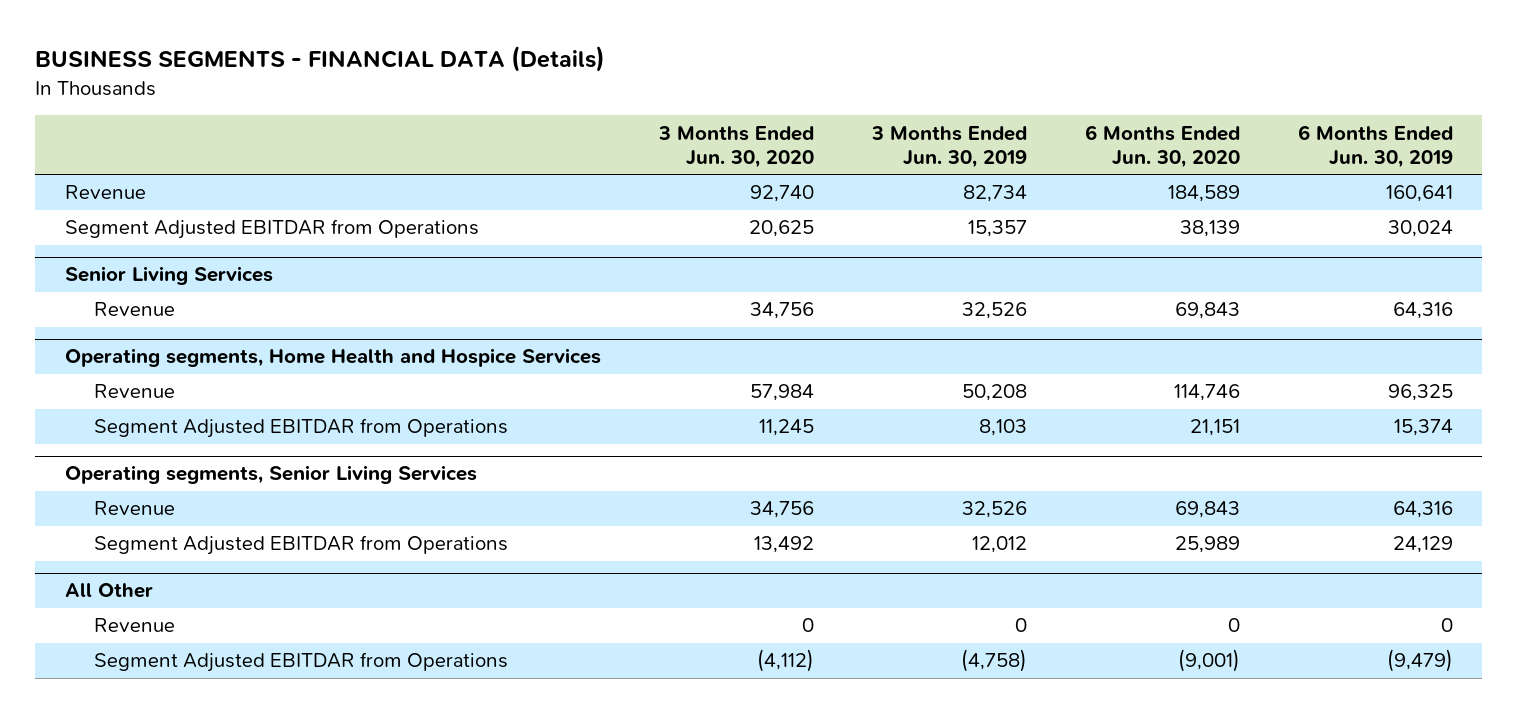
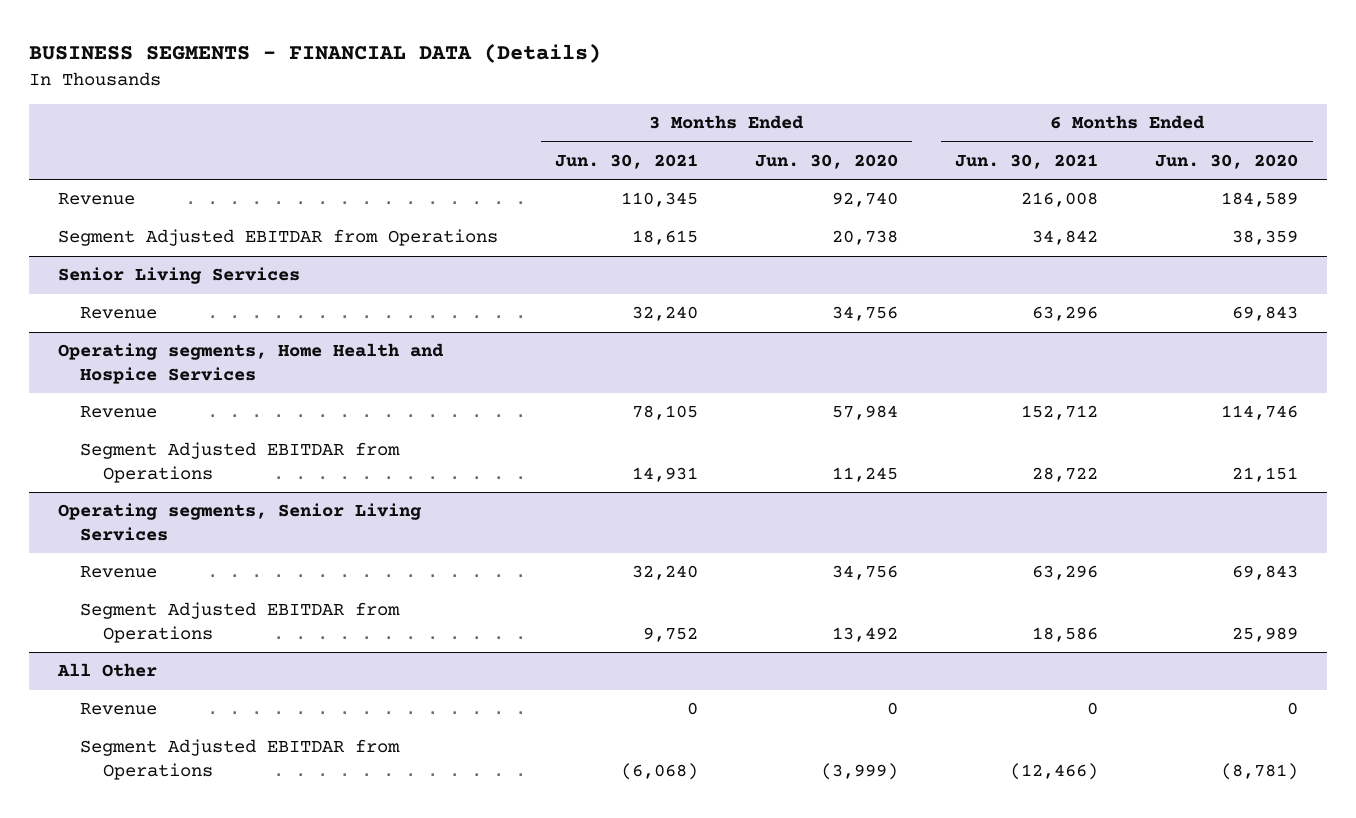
[870,125,1027,169] 3 Months Ended Jun. 30, 2019 -> none
[1298,124,1454,169] 6 Months Ended Jun. 30, 2019 -> none
none -> [554,154,698,170] Jun. 30, 2021
none -> [955,154,1099,170] Jun. 30, 2021
[748,220,814,238] 20,625 -> [832,230,899,246] 20,738
[1180,220,1241,238] 38,139 -> [1232,230,1299,246] 38,359
[756,649,814,673] (4,112) -> [821,763,899,781] (3,999)
[1178,649,1241,673] (9,001) -> [1221,763,1299,781] (8,781)

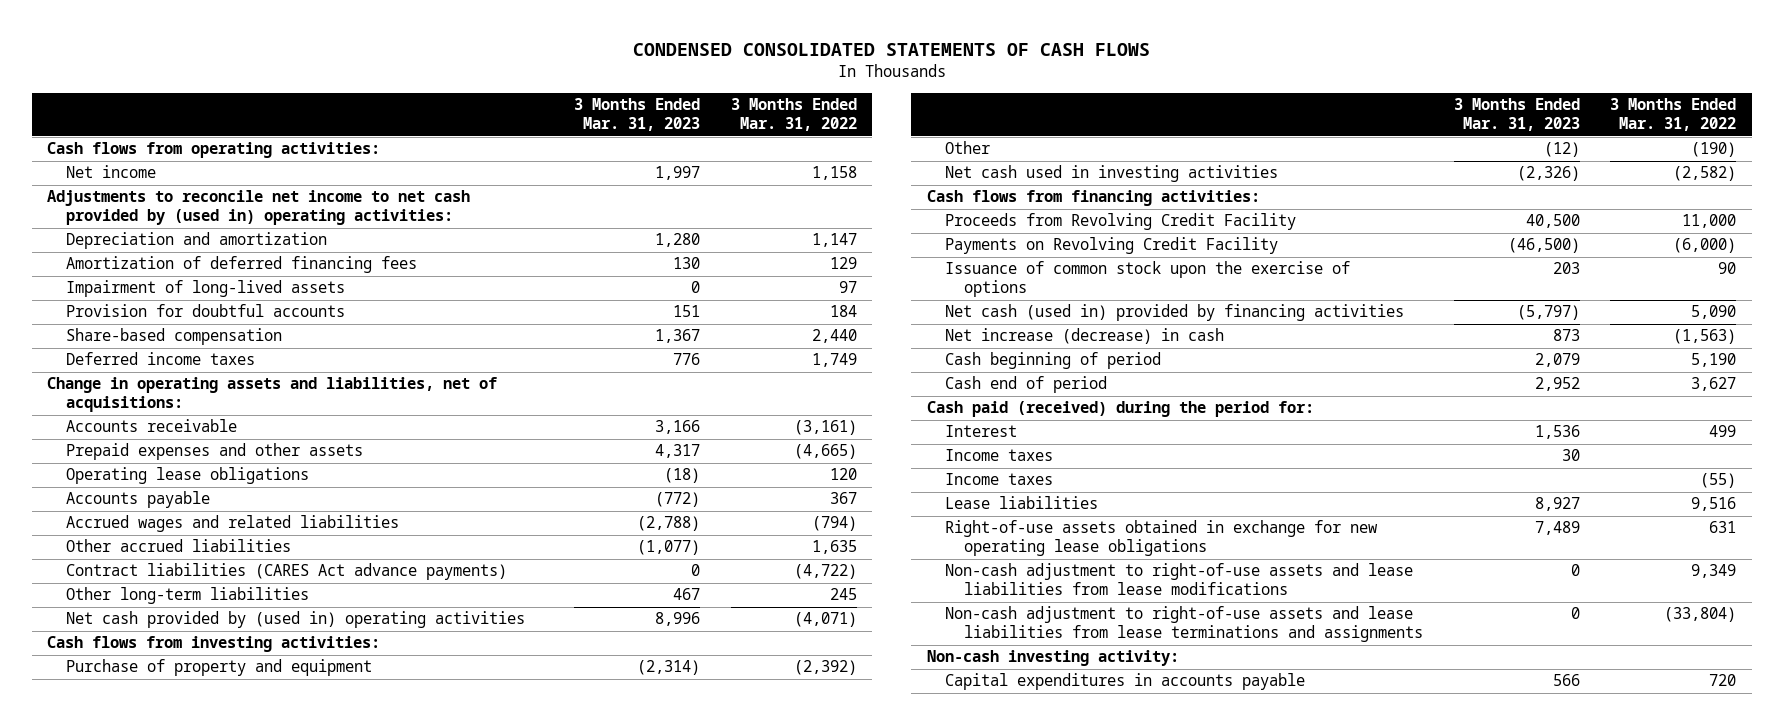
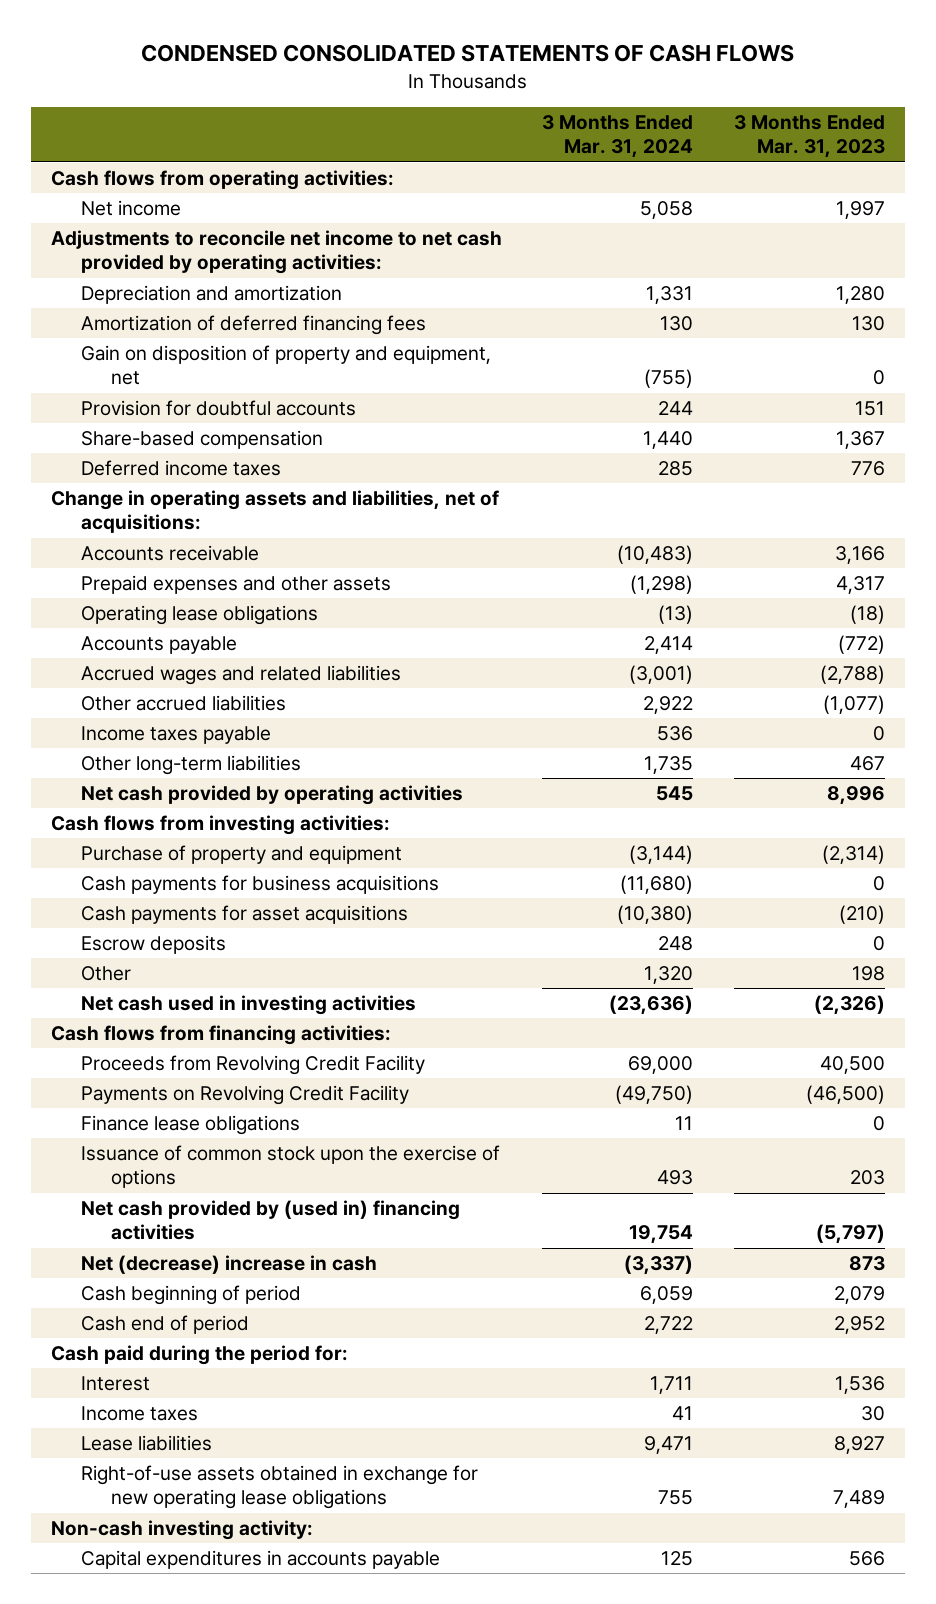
[730,98,857,132] 3 Months Ended Mar. 31, 2022 -> none
none -> [542,115,694,159] 3 Months Ended Mar. 31, 2024
[47,190,471,226] Adjustments to reconcile net income to net cash provided by (used in) operating activities: -> [51,230,503,275] Adjustments to reconcile net income to net cash provided by operating activities:
[66,280,346,298] Impairment of long-lived assets -> none
none -> [81,345,492,386] Gain on disposition of property and equipment, net
[66,563,508,581] Contract liabilities (CARES Act advance payments) -> none
none -> [81,726,272,745] Income taxes payable
[66,611,526,629] Net cash provided by (used in) operating activities -> [81,785,464,806] Net cash provided by operating activities
none -> [81,875,440,895] Cash payments for business acquisitions
none -> [81,905,409,925] Cash payments for asset acquisitions
none -> [81,935,227,955] Escrow deposits
[1543,142,1580,158] (12) -> [851,966,885,982] 198
none -> [81,1115,301,1136] Finance lease obligations
[945,304,1405,322] Net cash (used in) provided by financing activities -> [81,1200,461,1241] Net cash provided by (used in) financing activities
[945,328,1225,345] Net increase (decrease) in cash -> [81,1255,378,1275] Net (decrease) increase in cash
[926,401,1314,418] Cash paid (received) during the period for: -> [51,1345,349,1366] Cash paid during the period for:
[945,473,1054,486] Income taxes -> none
[945,563,1414,596] Non-cash adjustment to right-of-use assets and lease liabilities from lease modifications -> none
[945,606,1424,643] Non-cash adjustment to right-of-use assets and lease liabilities from lease terminations and assignments -> none

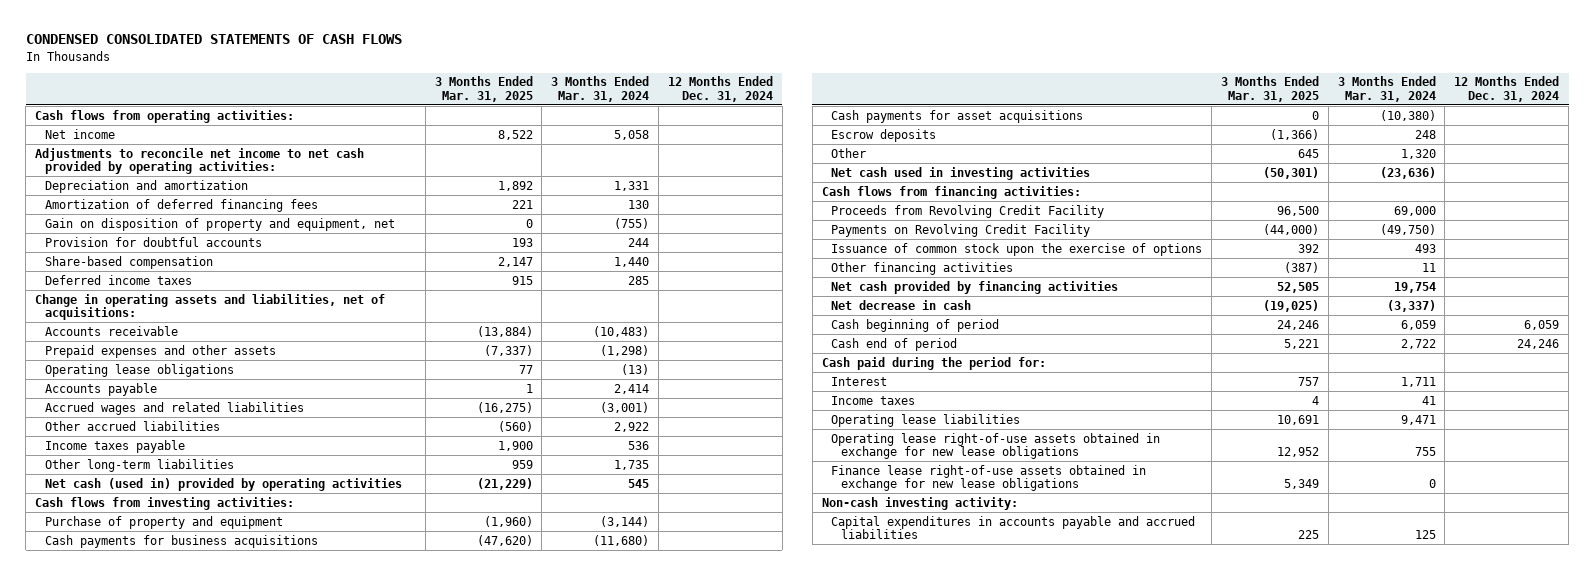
[733,115,885,159] 3 Months Ended Mar. 31, 2023 -> none
none -> [434,76,533,103] 3 Months Ended Mar. 31, 2025
none -> [667,76,773,103] 12 Months Ended Dec. 31, 2024
[81,785,464,806] Net cash provided by operating activities -> [45,477,403,491] Net cash (used in) provided by operating activities
[81,1115,301,1136] Finance lease obligations -> none
none -> [831,261,1014,275] Other financing activities
[81,1200,461,1241] Net cash provided by (used in) financing activities -> [831,280,1119,294] Net cash provided by financing activities
[81,1255,378,1275] Net (decrease) increase in cash -> [831,299,972,310] Net decrease in cash
[81,1435,213,1452] Lease liabilities -> [831,413,1021,427] Operating lease liabilities
[81,1465,479,1510] Right-of-use assets obtained in exchange for new operating lease obligations -> [831,432,1161,460] Operating lease right-of-use assets obtained in exchange for new lease obligations
none -> [831,464,1147,492] Finance lease right-of-use assets obtained in exchange for new lease obligations
[81,1550,441,1570] Capital expenditures in accounts payable -> [831,515,1196,540] Capital expenditures in accounts payable and accrued liabilities

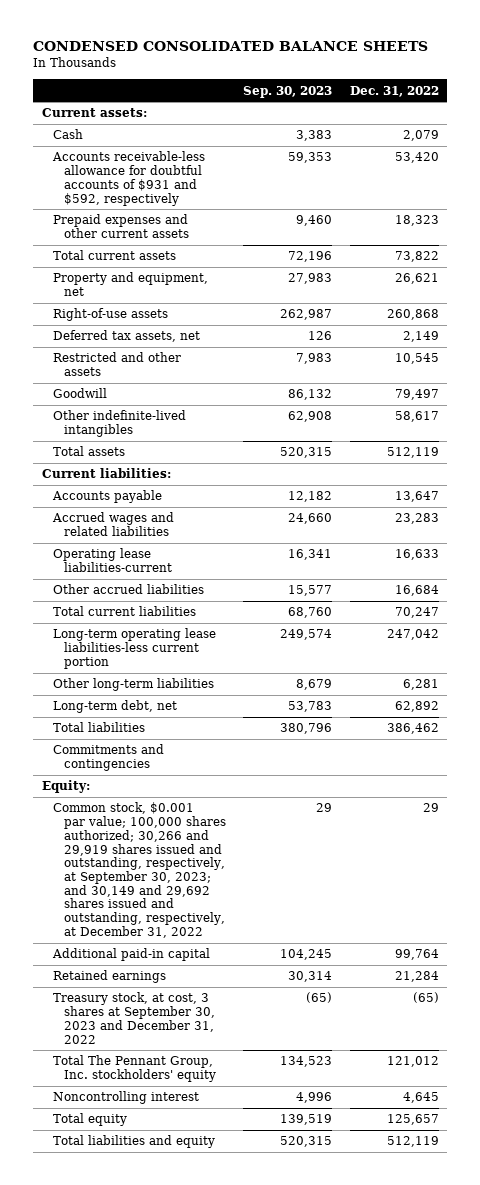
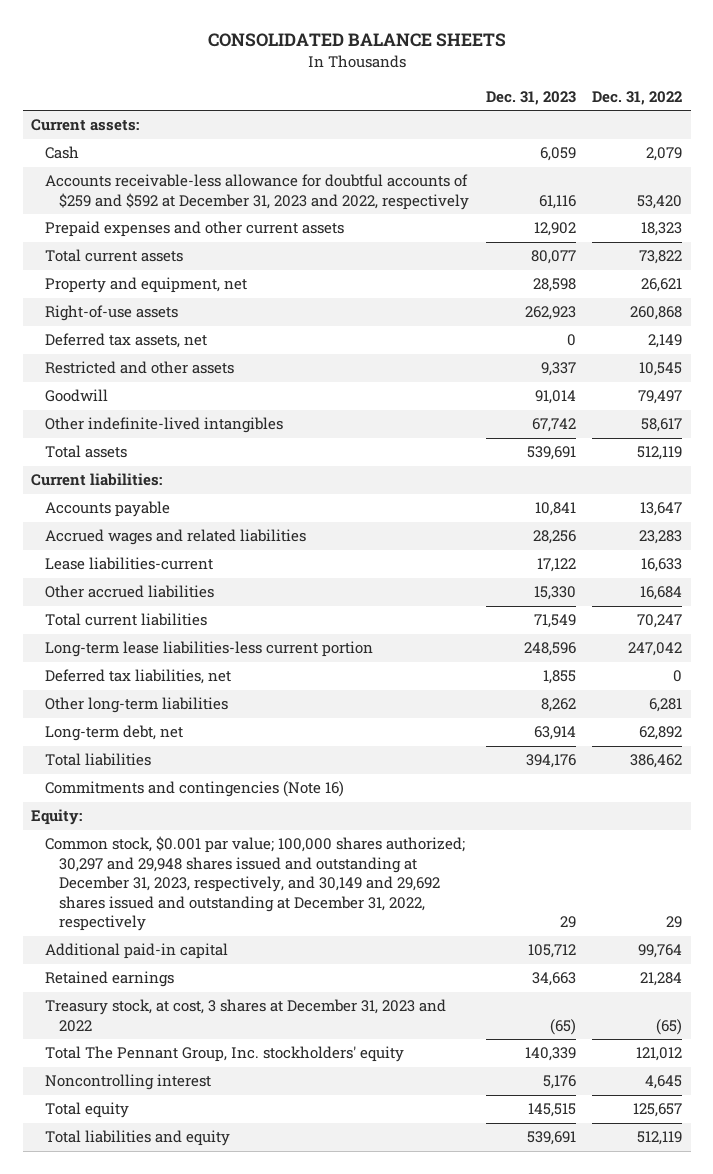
[32,41,428,52] CONDENSED CONSOLIDATED BALANCE SHEETS -> [207,33,506,48] CONSOLIDATED BALANCE SHEETS
[243,85,333,98] Sep. 30, 2023 -> none
none -> [485,90,576,105] Dec. 31, 2023
[51,151,205,206] Accounts receivable-less allowance for doubtful accounts of $931 and $592, respectively -> [44,174,470,210] Accounts receivable-less allowance for doubtful accounts of $259 and $592 at December 31, 2023 and 2022, respectively
[52,548,172,573] Operating lease liabilities-current -> [44,557,213,571] Lease liabilities-current
[52,628,216,669] Long-term operating lease liabilities-less current portion -> [44,641,373,658] Long-term lease liabilities-less current portion
none -> [44,669,231,685] Deferred tax liabilities, net
[52,744,164,772] Commitments and contingencies -> [44,781,344,798] Commitments and contingencies (Note 16)
[52,802,226,938] Common stock, $0.001 par value; 100,000 shares authorized; 30,266 and 29,919 shares issued and outstanding, respectively, at September 30, 2023; and 30,149 and 29,692 shares issued and outstanding, respectively, at December 31, 2022 -> [44,836,465,932] Common stock, $0.001 par value; 100,000 shares authorized; 30,297 and 29,948 shares issued and outstanding at December 31, 2023, respectively, and 30,149 and 29,692 shares issued and outstanding at December 31, 2022, respectively
[52,992,215,1044] Treasury stock, at cost, 3 shares at September 30, 2023 and December 31, 2022 -> [44,999,446,1032] Treasury stock, at cost, 3 shares at December 31, 2023 and 2022

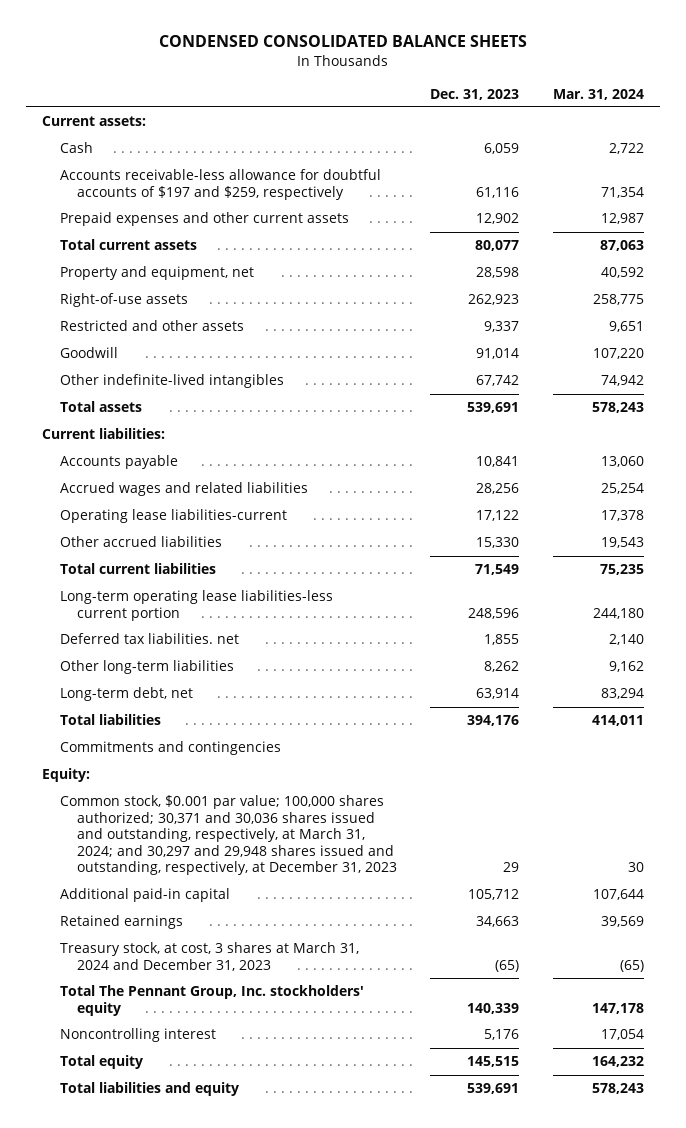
[207,33,506,48] CONSOLIDATED BALANCE SHEETS -> [159,35,528,48] CONDENSED CONSOLIDATED BALANCE SHEETS
[592,90,683,105] Dec. 31, 2022 -> none
none -> [552,88,644,100] Mar. 31, 2024
[44,174,470,210] Accounts receivable-less allowance for doubtful accounts of $259 and $592 at December 31, 2023 and 2022, respectively -> [59,169,381,200] Accounts receivable-less allowance for doubtful accounts of $197 and $259, respectively
[44,333,207,349] Deferred tax assets, net -> none
[44,557,213,571] Lease liabilities-current -> [59,509,287,524] Operating lease liabilities-current
[44,641,373,658] Long-term lease liabilities-less current portion -> [59,590,333,621] Long-term operating lease liabilities-less current portion
[44,669,231,685] Deferred tax liabilities, net -> [59,633,239,645] Deferred tax liabilities. net
[44,781,344,798] Commitments and contingencies (Note 16) -> [59,741,281,756] Commitments and contingencies
[44,836,465,932] Common stock, $0.001 par value; 100,000 shares authorized; 30,297 and 29,948 shares issued and outstanding at December 31, 2023, respectively, and 30,149 and 29,692 shares issued and outstanding at December 31, 2022, respectively -> [59,795,397,876] Common stock, $0.001 par value; 100,000 shares authorized; 30,371 and 30,036 shares issued and outstanding, respectively, at March 31, 2024; and 30,297 and 29,948 shares issued and outstanding, respectively, at December 31, 2023
[44,999,446,1032] Treasury stock, at cost, 3 shares at December 31, 2023 and 2022 -> [59,942,359,971] Treasury stock, at cost, 3 shares at March 31, 2024 and December 31, 2023

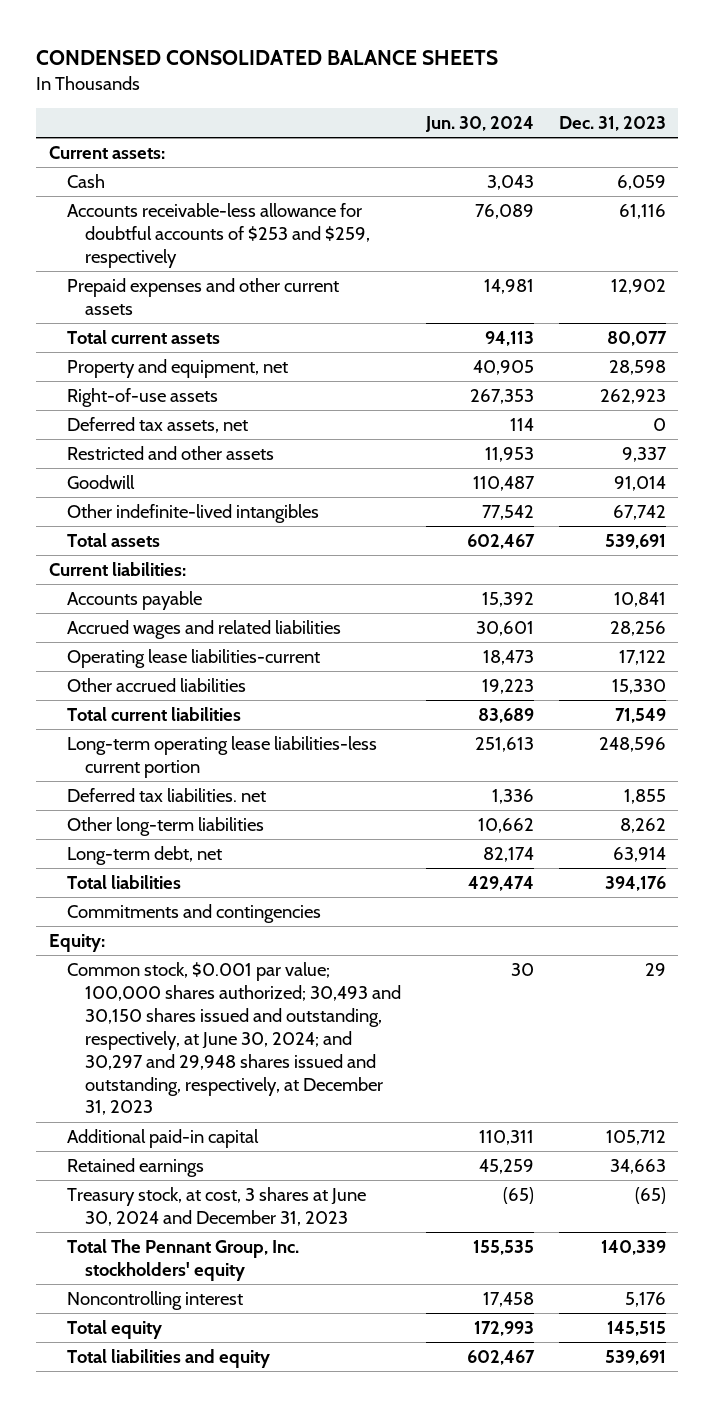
[552,88,644,100] Mar. 31, 2024 -> none
none -> [424,115,534,132] Jun. 30, 2024
[59,169,381,200] Accounts receivable-less allowance for doubtful accounts of $197 and $259, respectively -> [66,203,370,268] Accounts receivable-less allowance for doubtful accounts of $253 and $259, respectively
none -> [66,417,248,434] Deferred tax assets, net
[59,795,397,876] Common stock, $0.001 par value; 100,000 shares authorized; 30,371 and 30,036 shares issued and outstanding, respectively, at March 31, 2024; and 30,297 and 29,948 shares issued and outstanding, respectively, at December 31, 2023 -> [66,962,401,1116] Common stock, $0.001 par value; 100,000 shares authorized; 30,493 and 30,150 shares issued and outstanding, respectively, at June 30, 2024; and 30,297 and 29,948 shares issued and outstanding, respectively, at December 31, 2023
[59,942,359,971] Treasury stock, at cost, 3 shares at March 31, 2024 and December 31, 2023 -> [66,1187,366,1226] Treasury stock, at cost, 3 shares at June 30, 2024 and December 31, 2023

